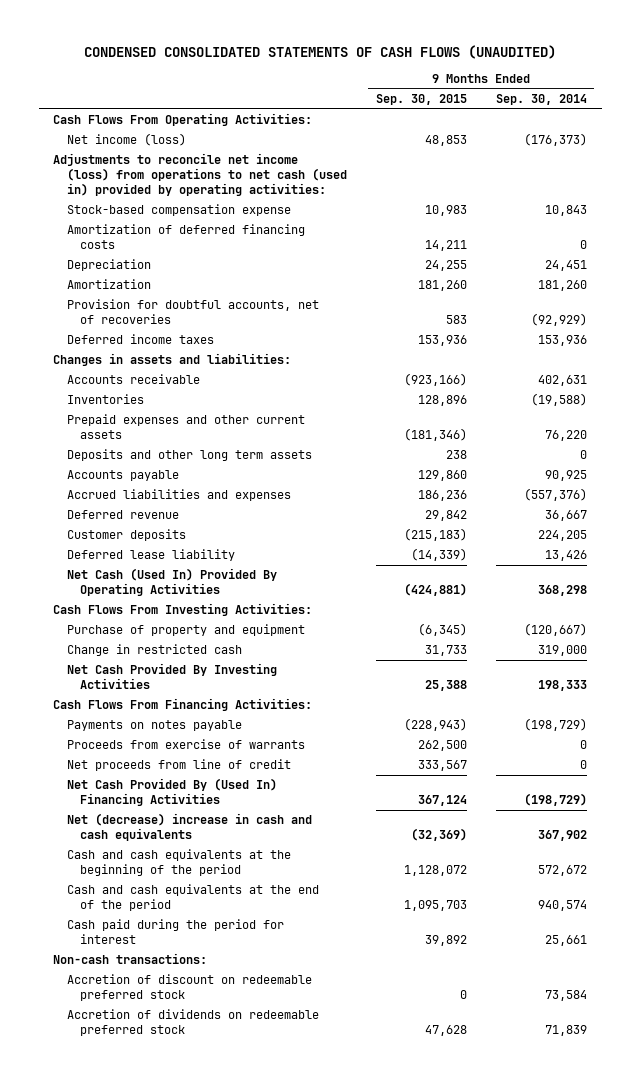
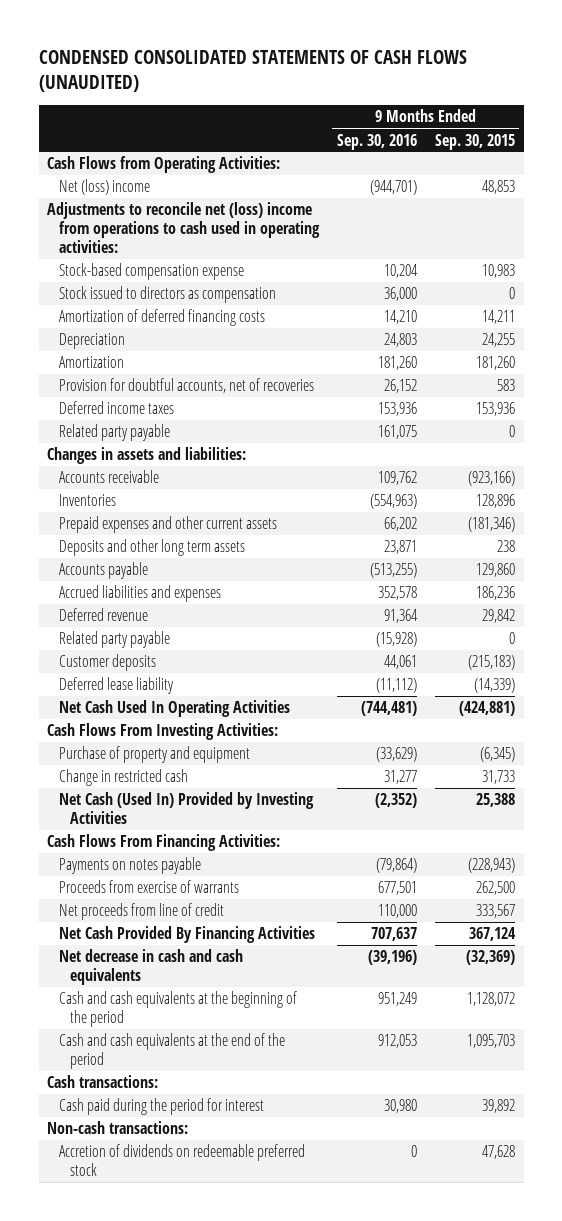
[496,94,588,106] Sep. 30, 2014 -> none
none -> [336,133,417,150] Sep. 30, 2016
[53,113,313,127] Cash Flows From Operating Activities: -> [47,156,281,174] Cash Flows from Operating Activities:
[66,133,186,147] Net income (loss) -> [58,179,150,196] Net (loss) income
[53,153,347,197] Adjustments to reconcile net income (loss) from operations to net cash (used in) provided by operating activities: -> [47,202,320,254] Adjustments to reconcile net (loss) income from operations to cash used in operating activities:
none -> [58,286,276,304] Stock issued to directors as compensation
none -> [58,424,170,442] Related party payable
none -> [58,631,170,649] Related party payable
[66,568,277,597] Net Cash (Used In) Provided By Operating Activities -> [58,700,290,718] Net Cash Used In Operating Activities
[66,663,277,690] Net Cash Provided By Investing Activities -> [58,792,314,825] Net Cash (Used In) Provided by Investing Activities
[66,778,277,807] Net Cash Provided By (Used In) Financing Activities -> [58,926,315,944] Net Cash Provided By Financing Activities
[66,813,312,842] Net (decrease) increase in cash and cash equivalents -> [58,949,243,986] Net decrease in cash and cash equivalents
none -> [47,1075,159,1089] Cash transactions:
[66,974,312,1002] Accretion of discount on redeemable preferred stock -> none

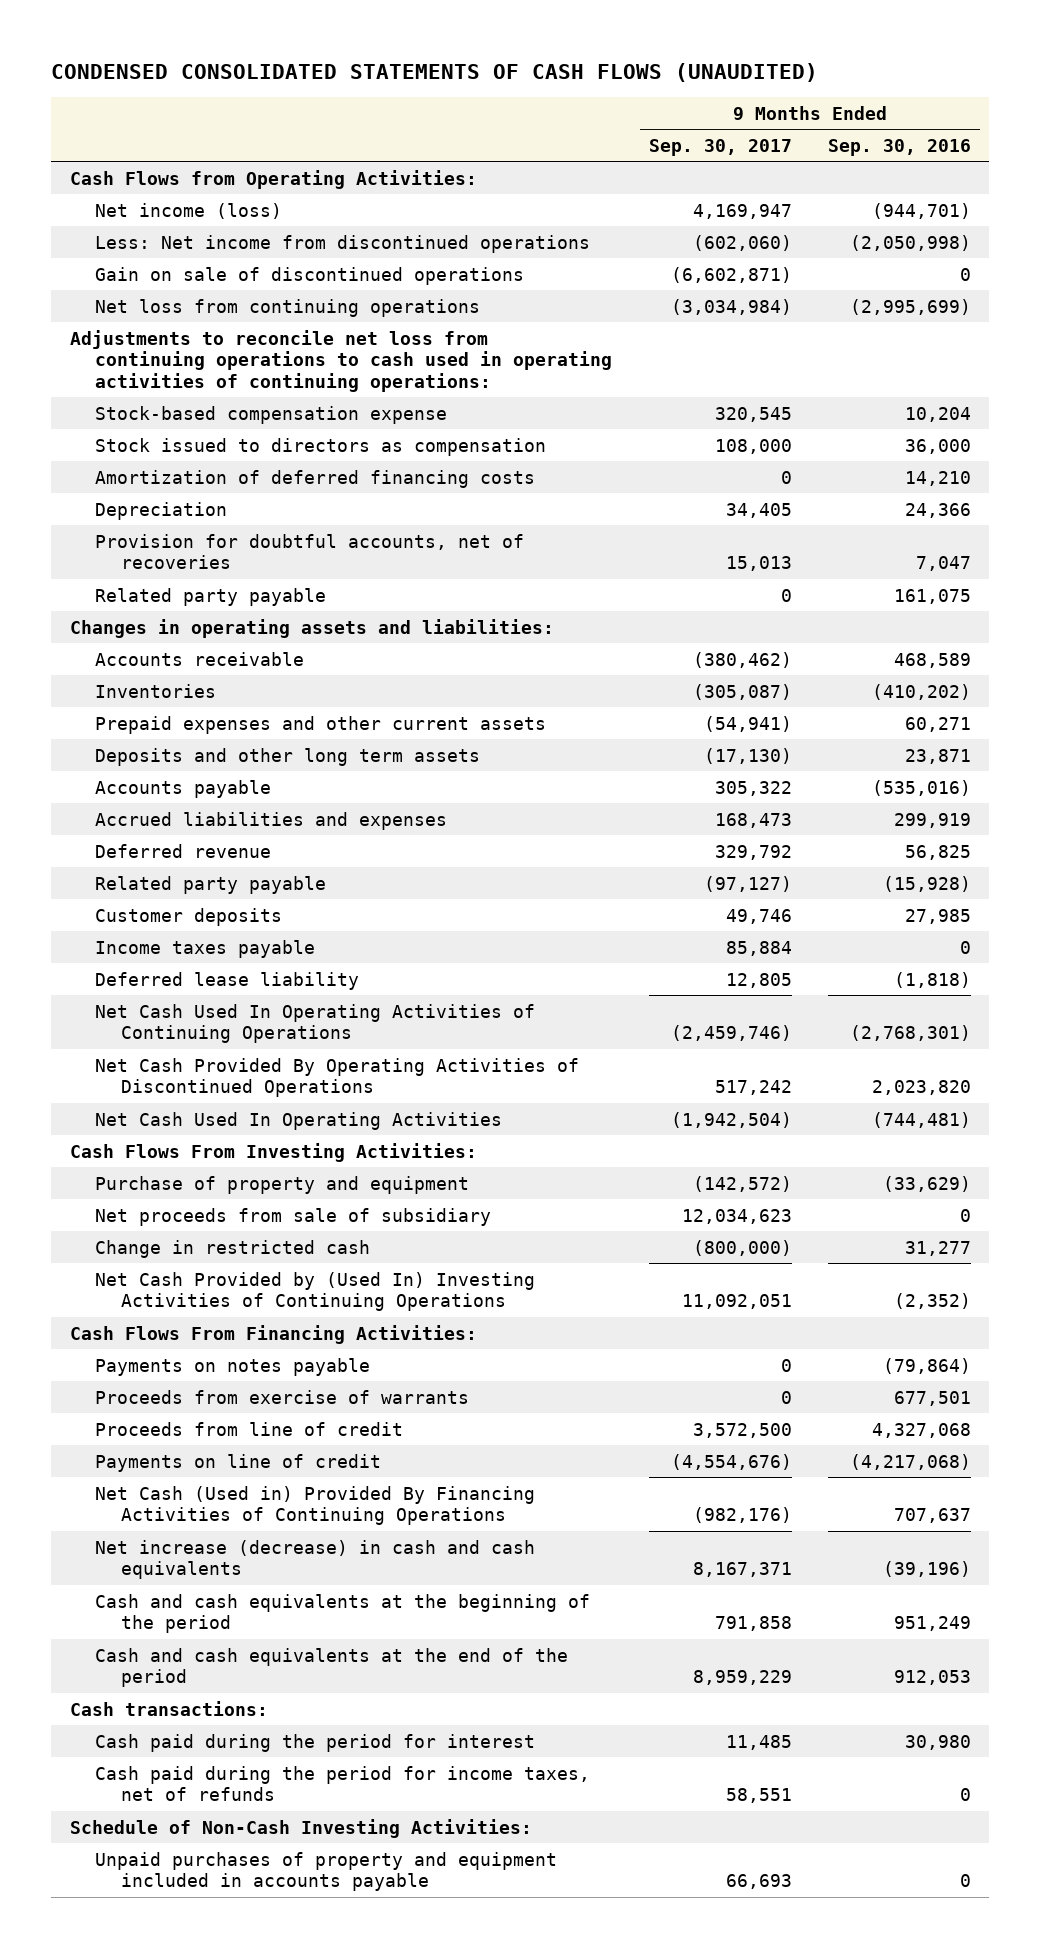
[434,133,515,150] Sep. 30, 2015 -> none
none -> [648,138,792,156] Sep. 30, 2017
[58,179,150,196] Net (loss) income -> [95,202,283,219] Net income (loss)
none -> [95,234,591,253] Less: Net income from discontinued operations
none -> [95,266,525,285] Gain on sale of discontinued operations
none -> [95,298,481,317] Net loss from continuing operations
[47,202,320,254] Adjustments to reconcile net (loss) income from operations to cash used in operating activities: -> [69,329,613,392] Adjustments to reconcile net loss from continuing operations to cash used in operating activities of continuing operations:
[58,356,124,369] Amortization -> none
[58,401,174,415] Deferred income taxes -> none
[383,333,417,348] 24,803 -> [904,502,971,518] 24,366
[383,379,417,394] 26,152 -> [915,556,971,572] 7,047
[47,447,247,465] Changes in assets and liabilities: -> [69,618,554,638] Changes in operating assets and liabilities:
[377,471,417,486] 109,762 -> [893,652,971,668] 468,589
[369,494,417,510] (554,963) -> [871,683,971,700] (410,202)
[383,517,417,532] 66,202 -> [904,716,971,732] 60,271
[369,563,417,579] (513,255) -> [871,779,971,796] (535,016)
[377,586,417,601] 352,578 -> [893,812,971,828] 299,919
[383,609,418,624] 91,364 -> [904,844,971,860] 56,825
[383,655,417,670] 44,061 -> [904,908,971,924] 27,985
none -> [95,939,316,958] Income taxes payable
[375,678,417,694] (11,112) -> [893,971,971,988] (1,818)
none -> [95,1003,536,1044] Net Cash Used In Operating Activities of Continuing Operations
none -> [95,1057,580,1098] Net Cash Provided By Operating Activities of Discontinued Operations
none -> [95,1207,492,1226] Net proceeds from sale of subsidiary
[58,792,314,825] Net Cash (Used In) Provided by Investing Activities -> [95,1271,536,1312] Net Cash Provided by (Used In) Investing Activities of Continuing Operations
none -> [95,1421,404,1436] Proceeds from line of credit
[58,903,224,921] Net proceeds from line of credit -> [95,1453,382,1472] Payments on line of credit
[377,904,417,919] 110,000 -> [849,1453,971,1470] (4,217,068)
[58,926,315,944] Net Cash Provided By Financing Activities -> [95,1485,536,1526] Net Cash (Used in) Provided By Financing Activities of Continuing Operations
[58,949,243,986] Net decrease in cash and cash equivalents -> [95,1539,536,1580] Net increase (decrease) in cash and cash equivalents
[47,1121,189,1135] Non-cash transactions: -> none
[58,1144,305,1177] Accretion of dividends on redeemable preferred stock -> none
none -> [95,1765,591,1802] Cash paid during the period for income taxes, net of refunds
none -> [69,1818,532,1838] Schedule of Non-Cash Investing Activities:
none -> [95,1851,558,1892] Unpaid purchases of property and equipment included in accounts payable

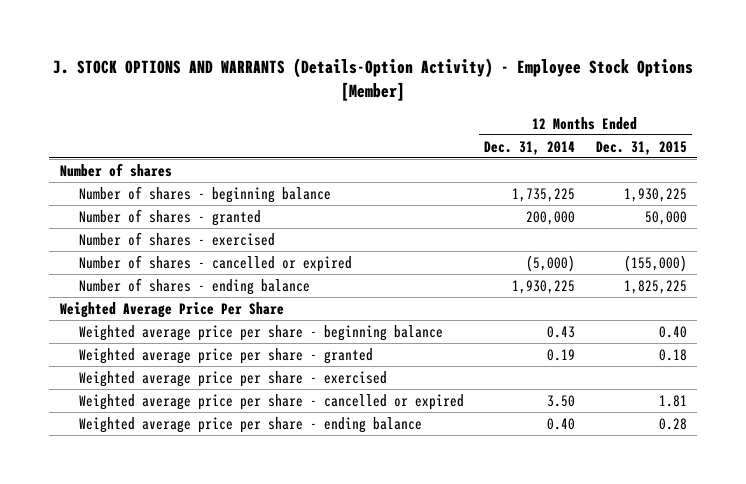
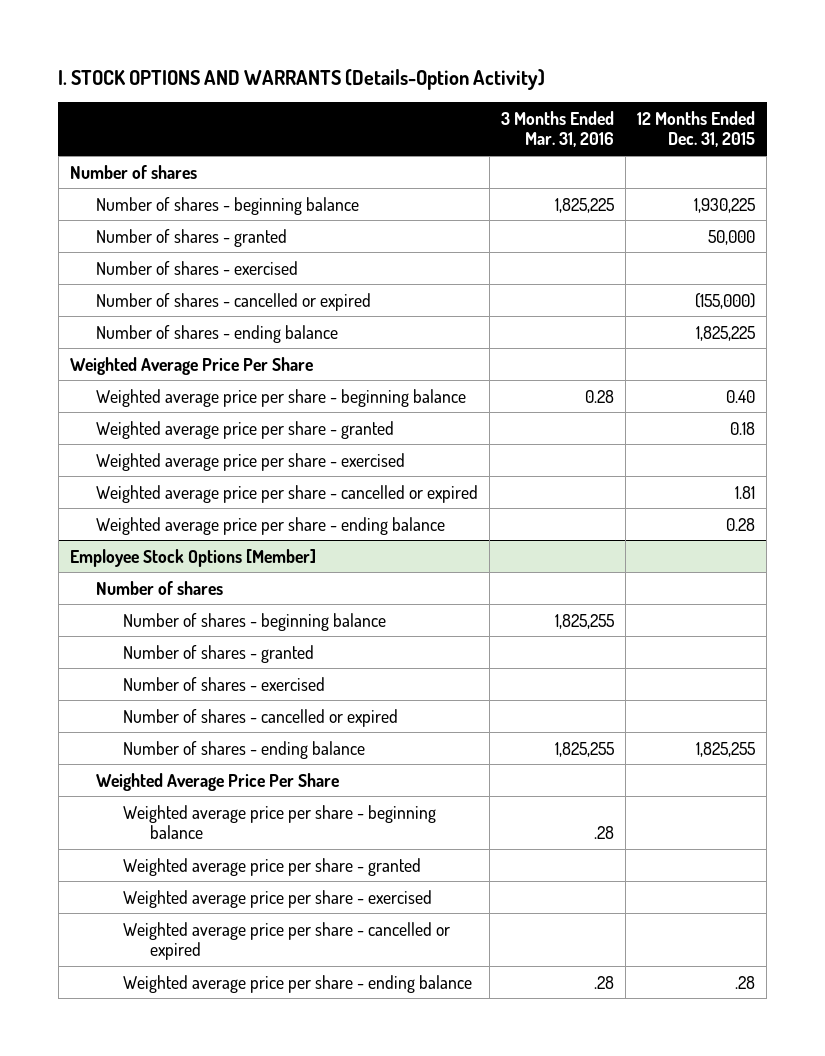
[53,57,694,101] J. STOCK OPTIONS AND WARRANTS (Details-Option Activity) - Employee Stock Options [Member] -> [58,68,546,90] I. STOCK OPTIONS AND WARRANTS (Details-Option Activity)
[484,140,576,155] Dec. 31, 2014 -> none
none -> [501,110,615,148] 3 Months Ended Mar. 31, 2016
none -> [69,548,316,567] Employee Stock Options [Member]
none -> [96,580,224,595] Number of shares
none -> [122,612,386,631] Number of shares - beginning balance
none -> [122,644,314,663] Number of shares - granted
none -> [122,676,325,691] Number of shares - exercised
none -> [122,708,398,727] Number of shares - cancelled or expired
none -> [122,740,365,759] Number of shares - ending balance
none -> [96,772,340,791] Weighted Average Price Per Share
none -> [122,804,436,840] Weighted average price per share - beginning balance
none -> [122,857,421,876] Weighted average price per share - granted
none -> [122,889,432,908] Weighted average price per share - exercised
none -> [122,921,450,961] Weighted average price per share - cancelled or expired
none -> [122,974,472,993] Weighted average price per share - ending balance

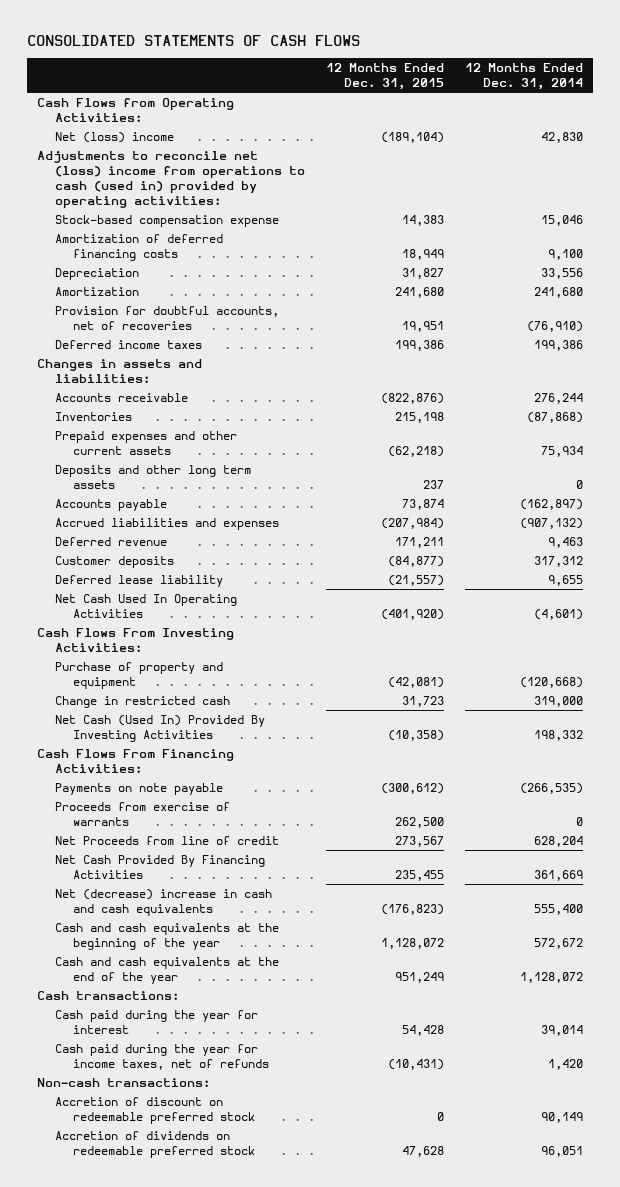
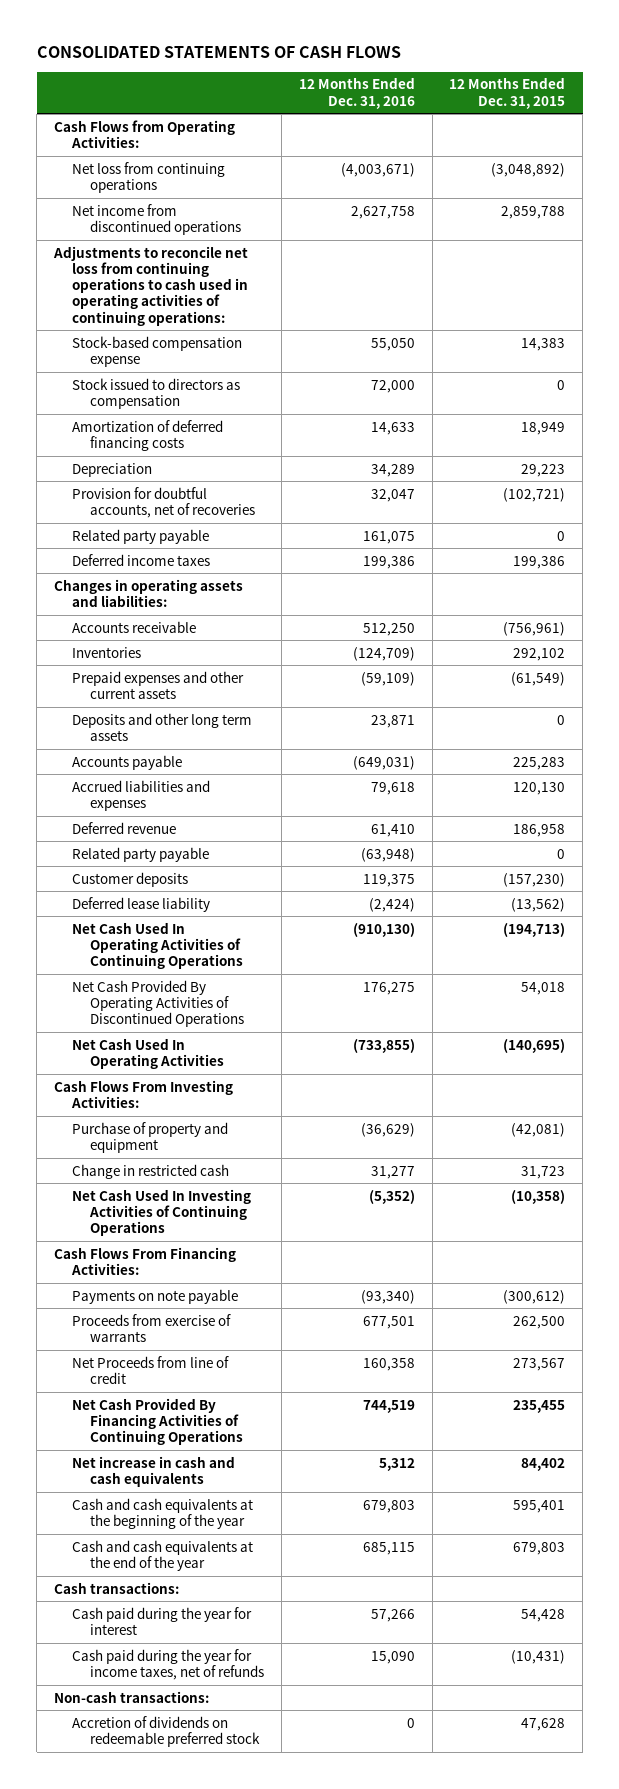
[464,63,583,91] 12 Months Ended Dec. 31, 2014 -> none
none -> [298,77,415,109] 12 Months Ended Dec. 31, 2016
[54,132,174,144] Net (loss) income -> none
none -> [72,161,226,193] Net loss from continuing operations
none -> [72,203,242,235] Net income from discontinued operations
[37,151,305,208] Adjustments to reconcile net (loss) income from operations to cash (used in) provided by operating activities: -> [52,245,249,326] Adjustments to reconcile net loss from continuing operations to cash used in operating activities of continuing operations:
none -> [72,377,241,409] Stock issued to directors as compensation
[54,287,139,297] Amortization -> none
[401,268,444,280] 31,827 -> [521,463,566,477] 29,223
[401,321,444,333] 19,951 -> [503,487,566,502] (102,721)
none -> [72,528,210,544] Related party payable
[37,359,203,384] Changes in assets and liabilities: -> [53,578,243,607] Changes in operating assets and liabilities:
[380,393,444,405] (822,876) -> [503,621,566,636] (756,961)
[394,412,444,424] 215,198 -> [513,647,566,661] 292,102
[387,446,444,458] (62,218) -> [511,671,566,686] (61,549)
[422,480,444,490] 237 -> [557,714,566,725] 0
[401,499,444,511] 73,874 -> [513,756,566,770] 225,283
[380,518,444,530] (207,984) -> [513,781,566,795] 120,130
[394,537,444,549] 171,211 -> [513,823,566,837] 186,958
none -> [72,846,210,862] Related party payable
[387,556,444,568] (84,877) -> [503,872,566,887] (157,230)
[387,575,444,587] (21,557) -> [511,897,566,912] (13,562)
none -> [72,921,244,970] Net Cash Used In Operating Activities of Continuing Operations
none -> [72,979,245,1028] Net Cash Provided By Operating Activities of Discontinued Operations
[380,609,444,621] (401,920) -> [503,1038,566,1053] (140,695)
[54,715,265,743] Net Cash (Used In) Provided By Investing Activities -> [72,1188,252,1237] Net Cash Used In Investing Activities of Continuing Operations
[54,855,265,880] Net Cash Provided By Financing Activities -> [72,1397,244,1446] Net Cash Provided By Financing Activities of Continuing Operations
[54,889,272,917] Net (decrease) increase in cash and cash equivalents -> [72,1455,236,1487] Net increase in cash and cash equivalents
[380,904,444,916] (176,823) -> [521,1457,566,1471] 84,402
[380,938,444,950] 1,128,072 -> [513,1499,566,1513] 595,401
[394,972,444,984] 951,249 -> [513,1541,566,1555] 679,803
[54,1097,255,1125] Accretion of discount on redeemable preferred stock -> none

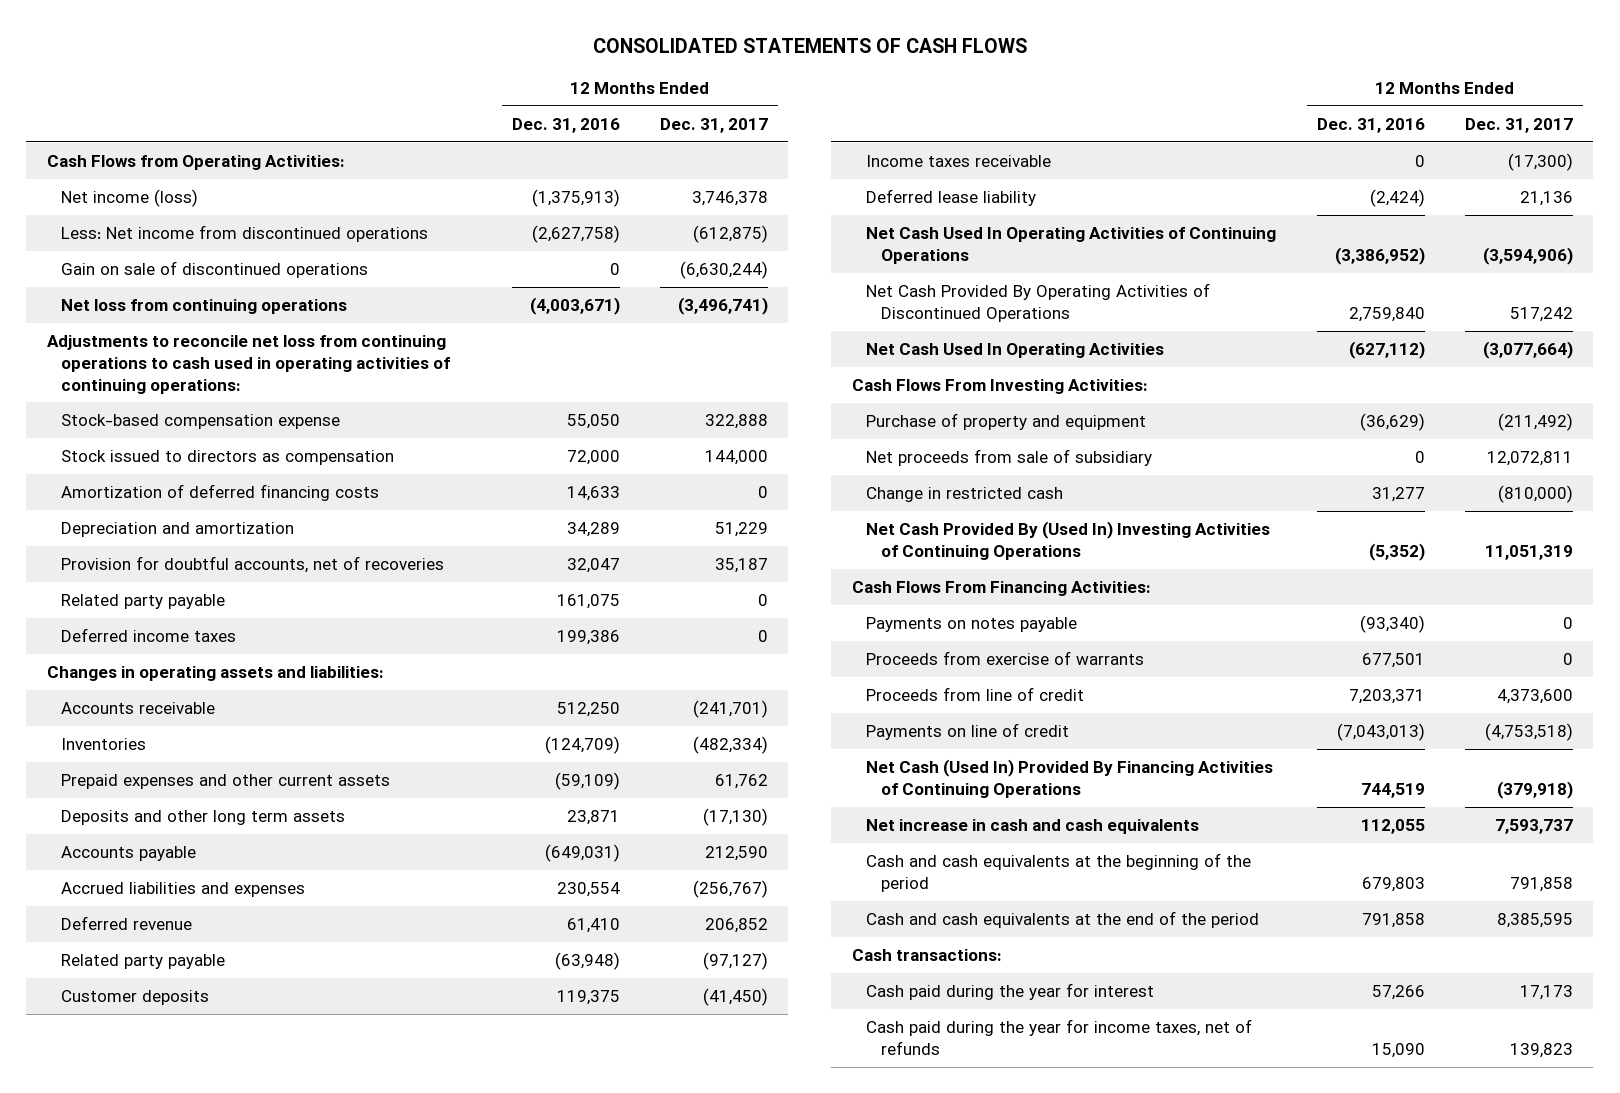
[449,77,566,109] 12 Months Ended Dec. 31, 2015 -> none
none -> [660,117,769,133] Dec. 31, 2017
none -> [61,188,199,207] Net income (loss)
none -> [61,224,429,242] Less: Net income from discontinued operations
none -> [61,260,369,278] Gain on sale of discontinued operations
[72,203,242,235] Net income from discontinued operations -> none
[72,462,153,477] Depreciation -> [61,521,295,537] Depreciation and amortization
[370,781,415,795] 79,618 -> [556,881,620,897] 230,554
none -> [866,154,1052,167] Income taxes receivable
[352,922,415,937] (910,130) -> [1334,246,1425,265] (3,386,952)
[362,981,415,995] 176,275 -> [1348,306,1425,322] 2,759,840
[352,1038,415,1053] (733,855) -> [1348,340,1425,359] (627,112)
none -> [866,448,1153,466] Net proceeds from sale of subsidiary
[72,1188,252,1237] Net Cash Used In Investing Activities of Continuing Operations -> [866,520,1271,560] Net Cash Provided By (Used In) Investing Activities of Continuing Operations
[72,1288,239,1304] Payments on note payable -> [866,616,1078,632] Payments on notes payable
[72,1355,230,1384] Net Proceeds from line of credit -> [866,686,1085,701] Proceeds from line of credit
[362,1357,415,1371] 160,358 -> [1348,688,1425,704] 7,203,371
none -> [866,722,1070,740] Payments on line of credit
[72,1397,244,1446] Net Cash Provided By Financing Activities of Continuing Operations -> [866,758,1274,798] Net Cash (Used In) Provided By Financing Activities of Continuing Operations
[378,1457,415,1471] 5,312 -> [1360,818,1425,834] 112,055
[72,1497,254,1529] Cash and cash equivalents at the beginning of the year -> [866,852,1252,892] Cash and cash equivalents at the beginning of the period
[72,1539,254,1571] Cash and cash equivalents at the end of the year -> [866,910,1260,928] Cash and cash equivalents at the end of the period
[362,1541,415,1555] 685,115 -> [1361,912,1425,928] 791,858
[53,1690,209,1703] Non-cash transactions: -> none
[72,1715,261,1747] Accretion of dividends on redeemable preferred stock -> none

